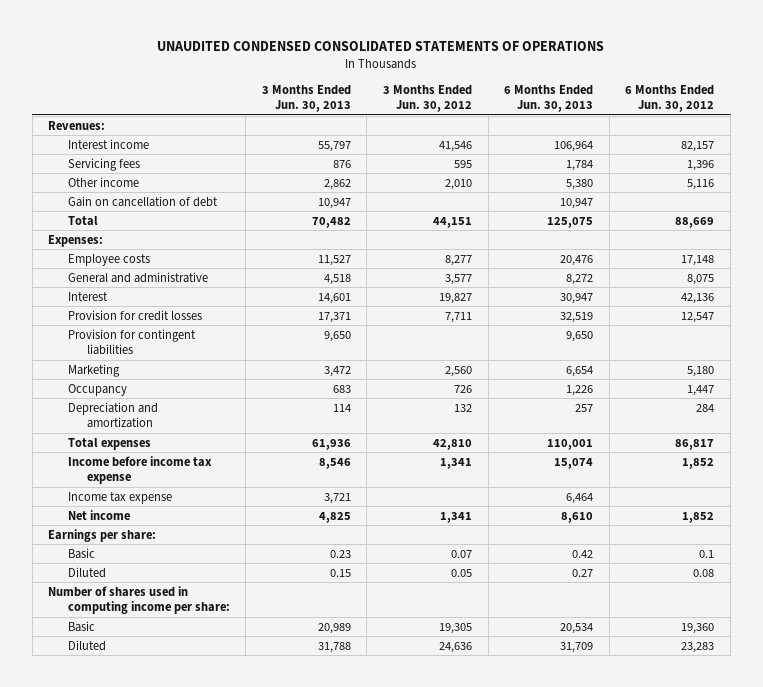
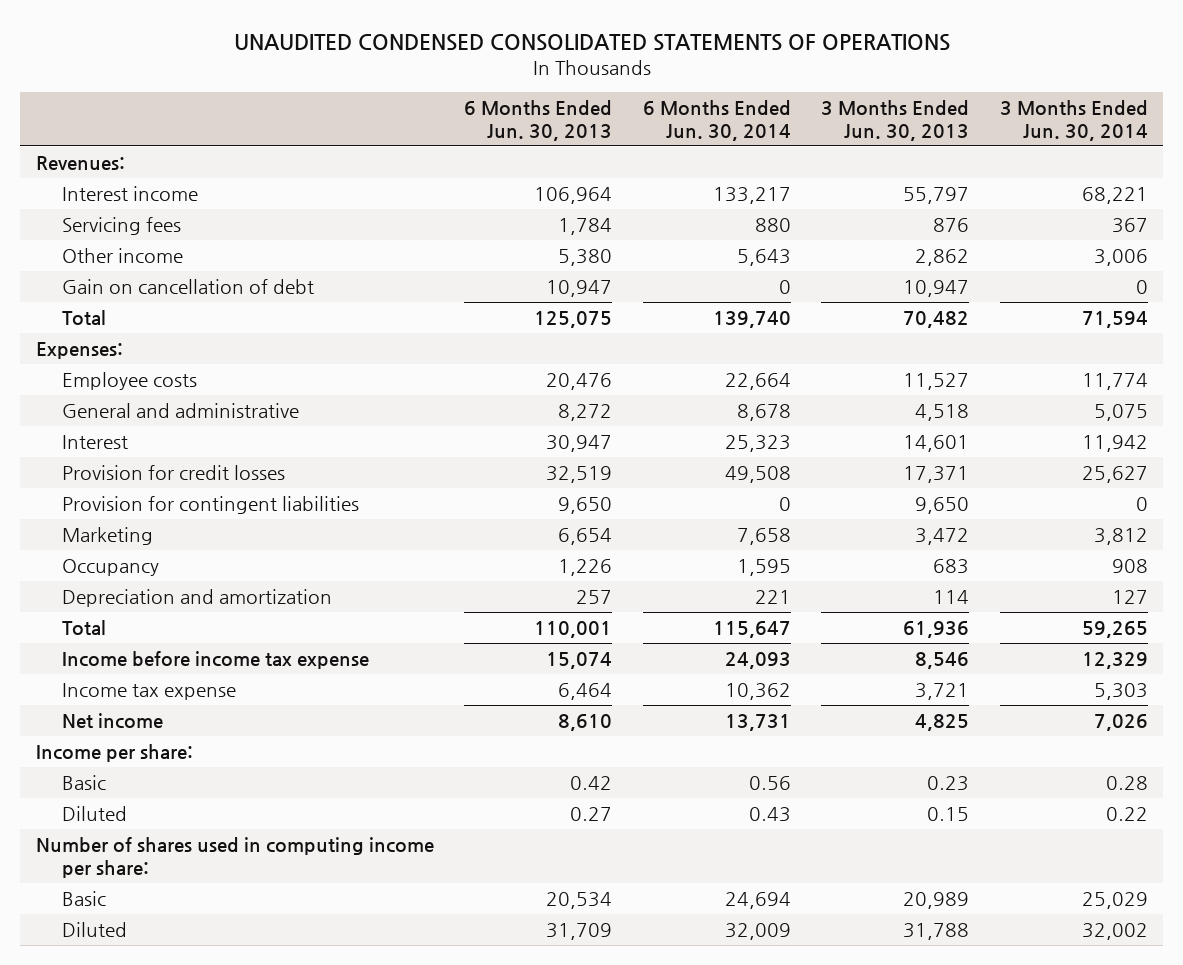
[383,84,473,113] 3 Months Ended Jun. 30, 2012 -> none
[625,84,715,113] 6 Months Ended Jun. 30, 2012 -> none
none -> [642,100,791,141] 6 Months Ended Jun. 30, 2014
none -> [999,100,1148,141] 3 Months Ended Jun. 30, 2014
[67,437,151,450] Total expenses -> [61,620,106,636] Total
[48,528,157,542] Earnings per share: -> [35,744,193,763] Income per share:

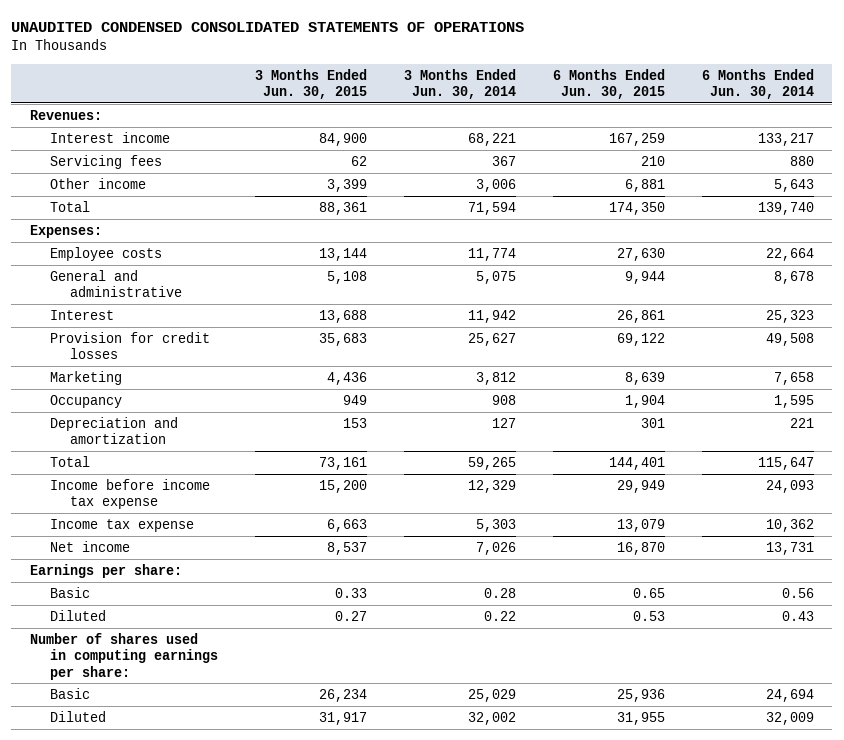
[464,100,613,141] 6 Months Ended Jun. 30, 2013 -> none
[821,100,970,141] 3 Months Ended Jun. 30, 2013 -> none
none -> [254,68,367,99] 3 Months Ended Jun. 30, 2015
none -> [552,68,665,99] 6 Months Ended Jun. 30, 2015
[61,279,314,295] Gain on cancellation of debt -> none
[61,496,359,515] Provision for contingent liabilities -> none
[35,744,193,763] Income per share: -> [29,563,182,578] Earnings per share:
[35,837,434,878] Number of shares used in computing income per share: -> [29,632,219,680] Number of shares used in computing earnings per share:

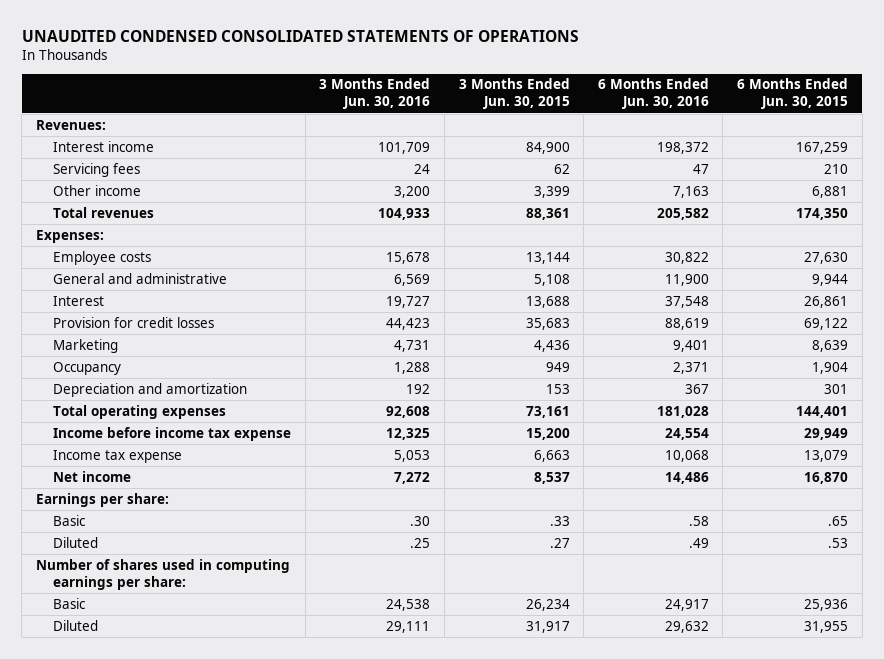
[403,68,516,99] 3 Months Ended Jun. 30, 2014 -> none
[701,68,814,99] 6 Months Ended Jun. 30, 2014 -> none
none -> [319,78,431,110] 3 Months Ended Jun. 30, 2016
none -> [597,78,709,110] 6 Months Ended Jun. 30, 2016
[50,200,91,212] Total -> [53,206,155,218] Total revenues
[50,455,91,467] Total -> [53,404,227,419] Total operating expenses
[334,587,367,598] 0.33 -> [549,515,570,526] .33
[632,587,665,598] 0.65 -> [827,515,848,526] .65
[334,610,367,621] 0.27 -> [549,537,570,548] .27
[632,610,665,621] 0.53 -> [827,537,848,548] .53

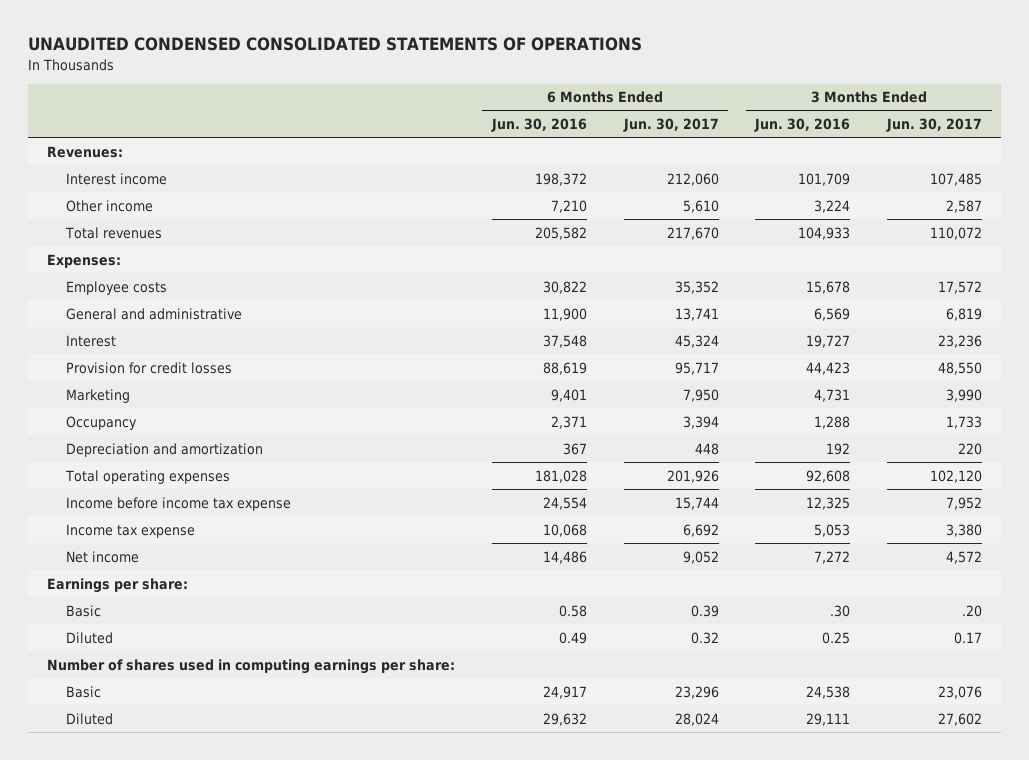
[458,78,570,110] 3 Months Ended Jun. 30, 2015 -> none
[736,78,848,110] 6 Months Ended Jun. 30, 2015 -> none
none -> [622,118,719,133] Jun. 30, 2017
none -> [886,118,983,133] Jun. 30, 2017
[53,162,141,177] Servicing fees -> none
[394,185,431,198] 3,200 -> [814,199,851,213] 3,224
[672,185,709,198] 7,163 -> [550,199,587,213] 7,210
[688,515,709,526] .58 -> [558,604,587,617] 0.58
[410,537,431,548] .25 -> [822,631,851,644] 0.25
[688,537,709,548] .49 -> [558,631,587,644] 0.49

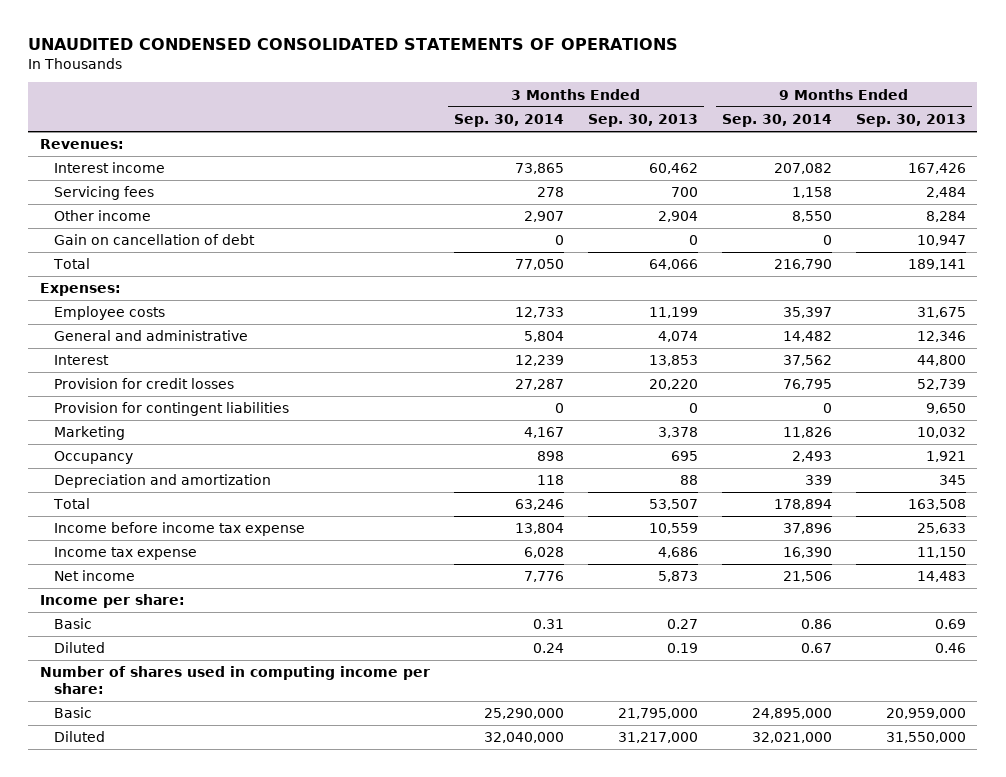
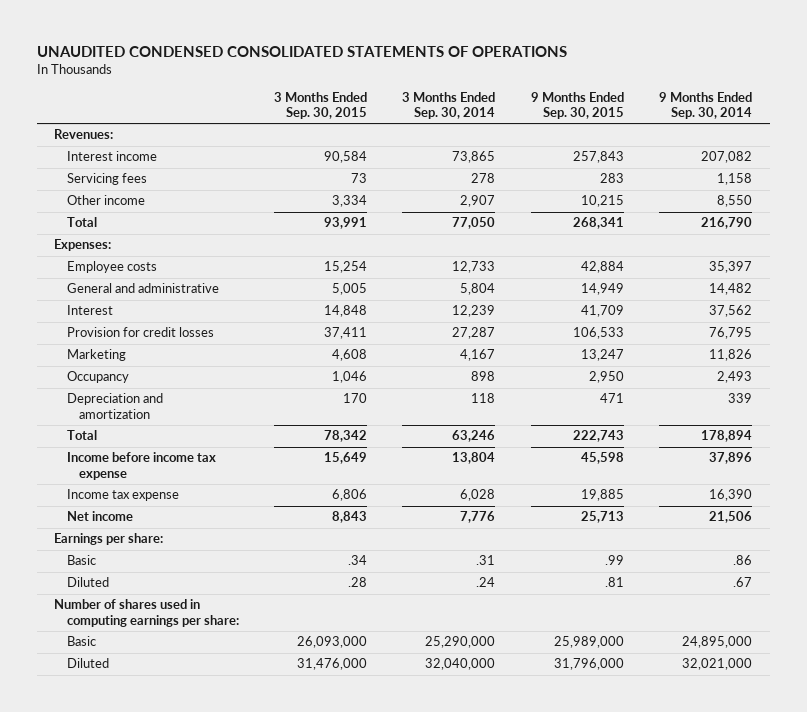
[587,114,698,128] Sep. 30, 2013 -> none
[855,114,966,128] Sep. 30, 2013 -> none
none -> [274,91,368,120] 3 Months Ended Sep. 30, 2015
none -> [530,91,624,120] 9 Months Ended Sep. 30, 2015
[53,234,255,246] Gain on cancellation of debt -> none
[53,402,289,417] Provision for contingent liabilities -> none
[40,594,186,609] Income per share: -> [54,533,164,546] Earnings per share:
[532,619,564,630] 0.31 -> [476,555,496,566] .31
[800,619,832,630] 0.86 -> [733,555,753,566] .86
[532,643,564,654] 0.24 -> [476,577,496,588] .24
[800,643,832,654] 0.67 -> [733,577,753,588] .67
[40,666,431,694] Number of shares used in computing income per share: -> [54,599,239,627] Number of shares used in computing earnings per share:

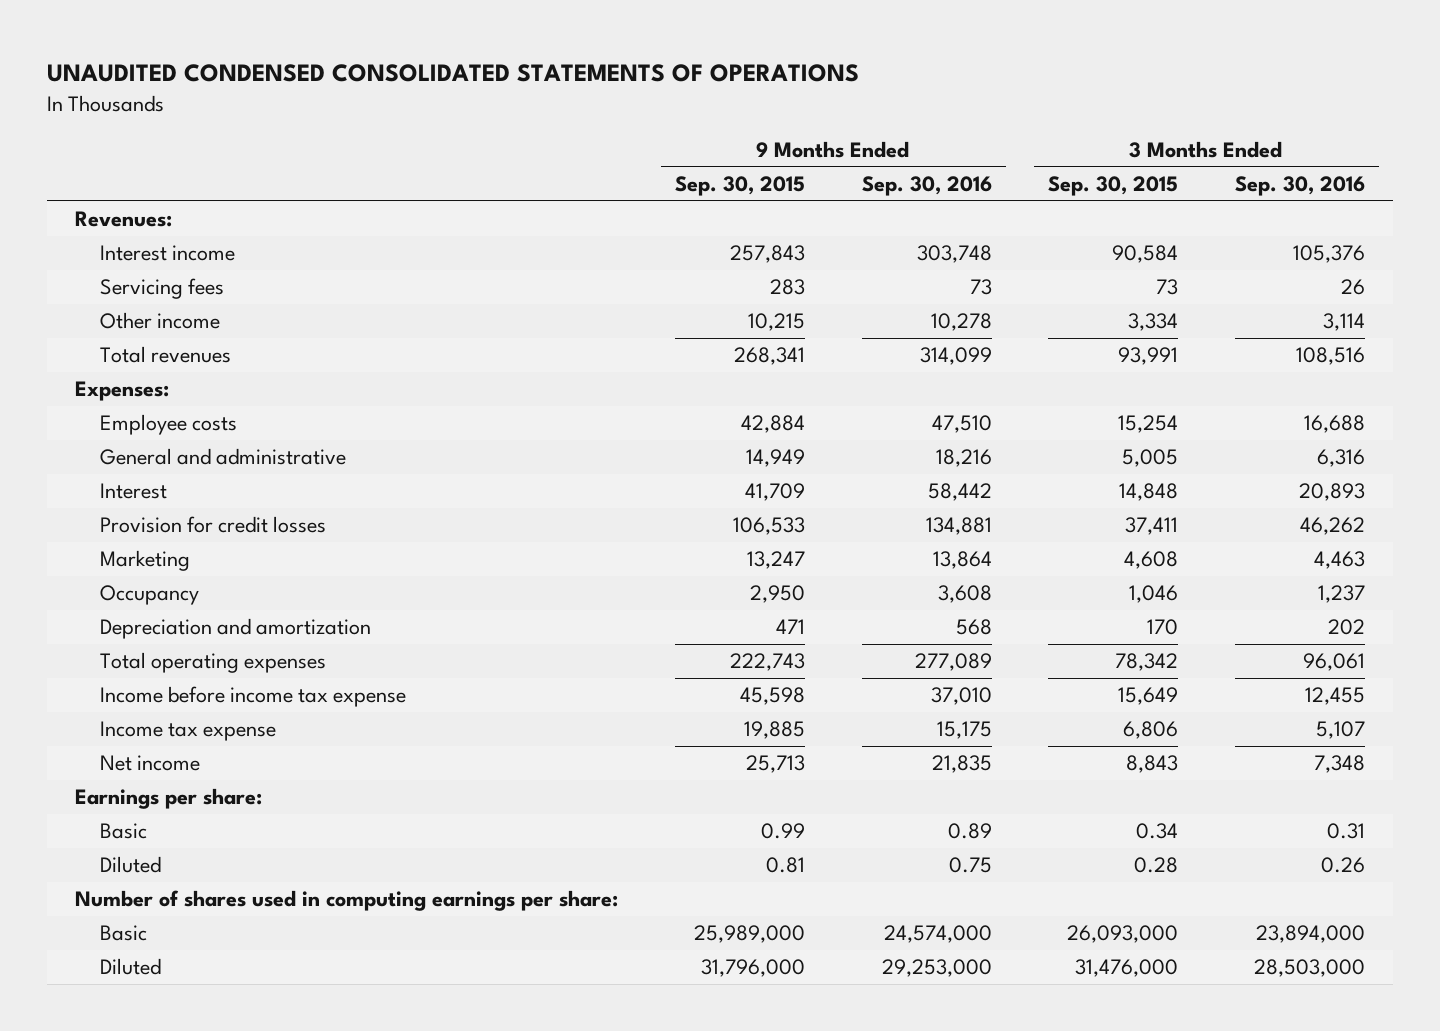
[402,91,496,120] 3 Months Ended Sep. 30, 2014 -> none
[659,91,753,120] 9 Months Ended Sep. 30, 2014 -> none
none -> [861,176,992,197] Sep. 30, 2016
none -> [1234,176,1365,197] Sep. 30, 2016
[66,217,97,228] Total -> [99,346,231,364] Total revenues
[66,430,97,441] Total -> [99,652,326,674] Total operating expenses
[348,555,368,566] .34 -> [1136,823,1179,840] 0.34
[604,555,624,566] .99 -> [760,823,805,840] 0.99
[348,577,368,588] .28 -> [1134,857,1179,874] 0.28
[604,577,624,588] .81 -> [765,857,805,874] 0.81

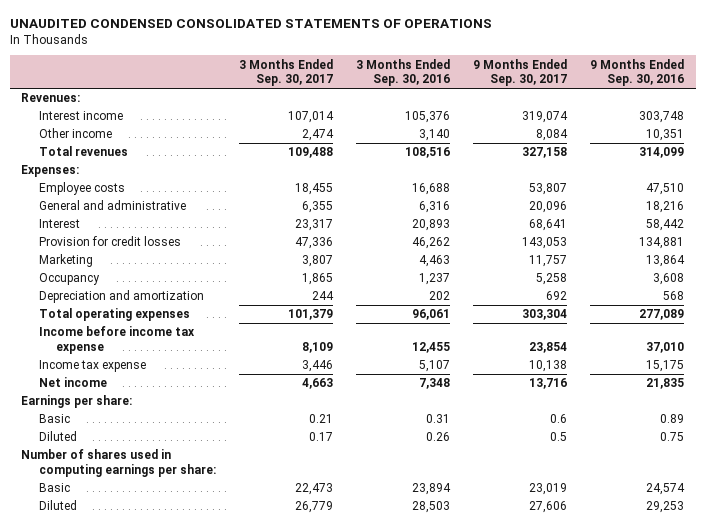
[674,176,805,197] Sep. 30, 2015 -> none
[1048,176,1179,197] Sep. 30, 2015 -> none
none -> [238,58,333,87] 3 Months Ended Sep. 30, 2017
none -> [472,58,567,87] 9 Months Ended Sep. 30, 2017
[99,278,224,300] Servicing fees -> none
[930,313,992,332] 10,278 -> [646,129,685,142] 10,351
[1322,313,1365,332] 3,114 -> [418,129,450,142] 3,140
[883,925,992,944] 24,574,000 -> [646,483,686,496] 24,574
[1255,925,1365,944] 23,894,000 -> [411,483,451,496] 23,894
[881,959,992,978] 29,253,000 -> [646,501,685,514] 29,253
[1253,959,1365,978] 28,503,000 -> [411,501,450,514] 28,503

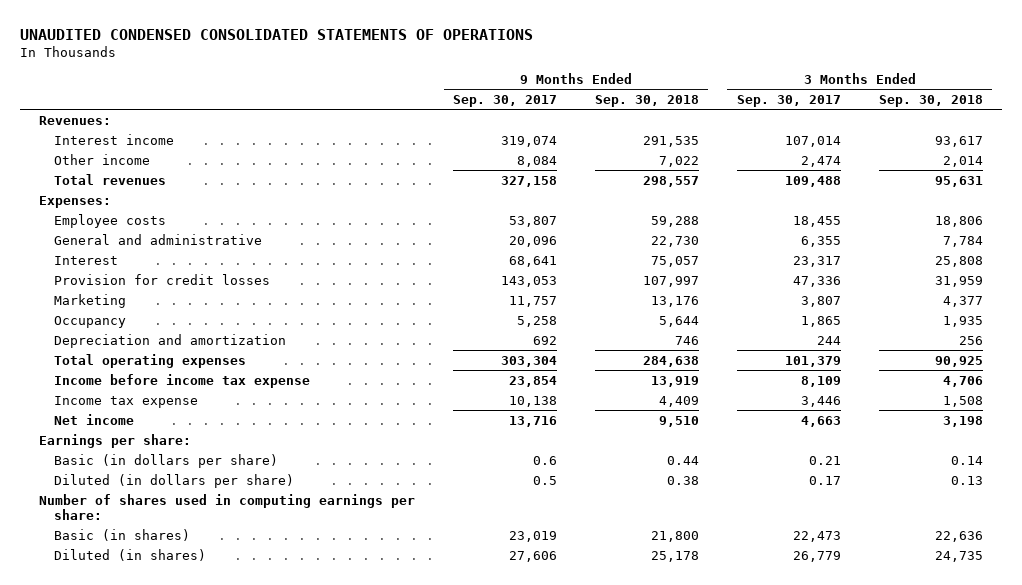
[355,58,450,87] 3 Months Ended Sep. 30, 2016 -> none
[590,58,685,87] 9 Months Ended Sep. 30, 2016 -> none
none -> [594,95,699,108] Sep. 30, 2018
none -> [878,95,983,108] Sep. 30, 2018
[38,414,70,424] Basic -> [53,453,278,468] Basic (in dollars per share)
[38,431,77,442] Diluted -> [53,473,294,488] Diluted (in dollars per share)
[38,483,70,493] Basic -> [53,528,190,541] Basic (in shares)
[38,500,77,511] Diluted -> [53,548,206,561] Diluted (in shares)

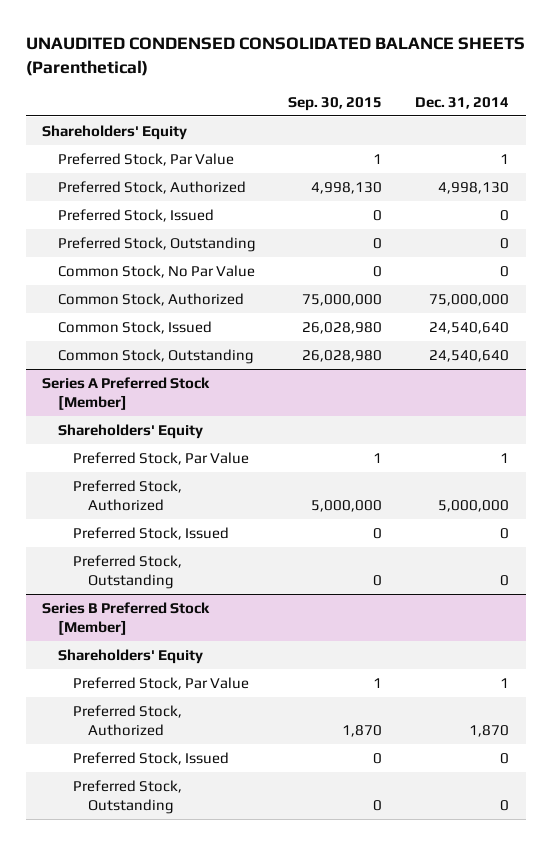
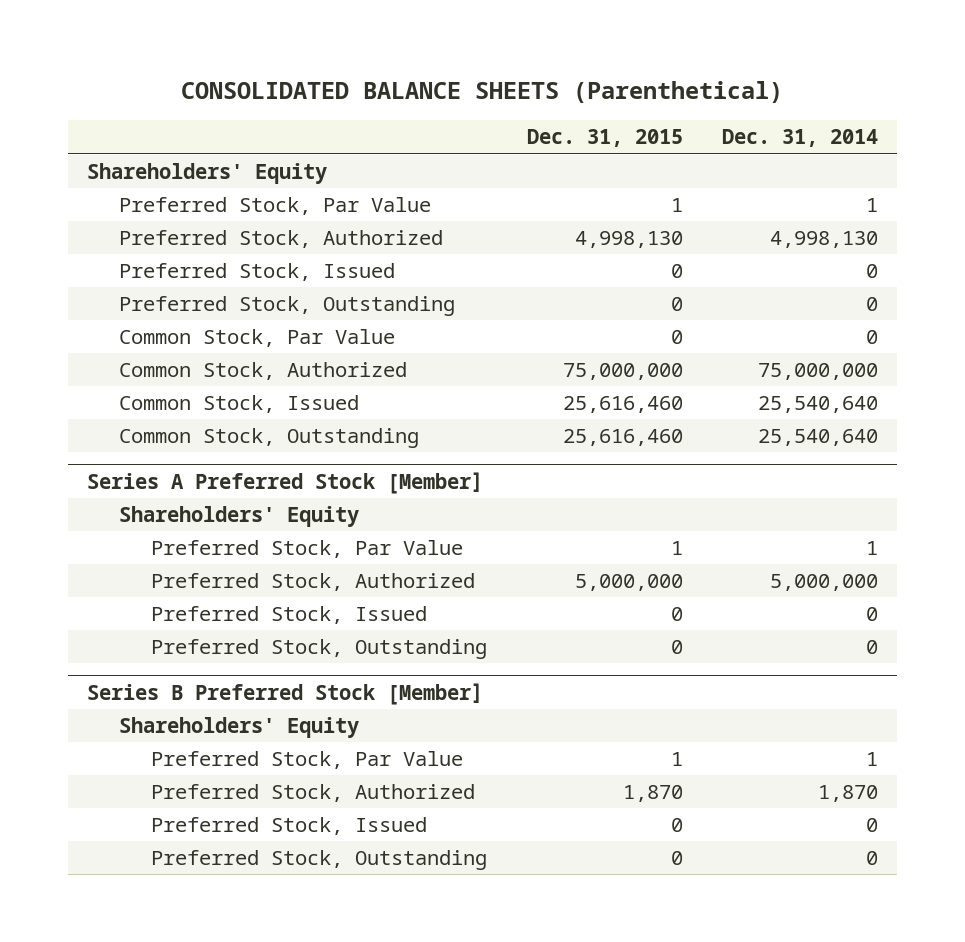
[25,37,525,76] UNAUDITED CONDENSED CONSOLIDATED BALANCE SHEETS (Parenthetical) -> [181,81,784,104] CONSOLIDATED BALANCE SHEETS (Parenthetical)
[288,96,383,111] Sep. 30, 2015 -> none
none -> [526,129,683,148] Dec. 31, 2015
[57,264,255,278] Common Stock, No Par Value -> [119,329,396,348] Common Stock, Par Value
[429,321,510,334] 24,540,640 -> [757,396,878,414] 25,540,640
[429,349,510,362] 24,540,640 -> [757,429,878,447] 25,540,640

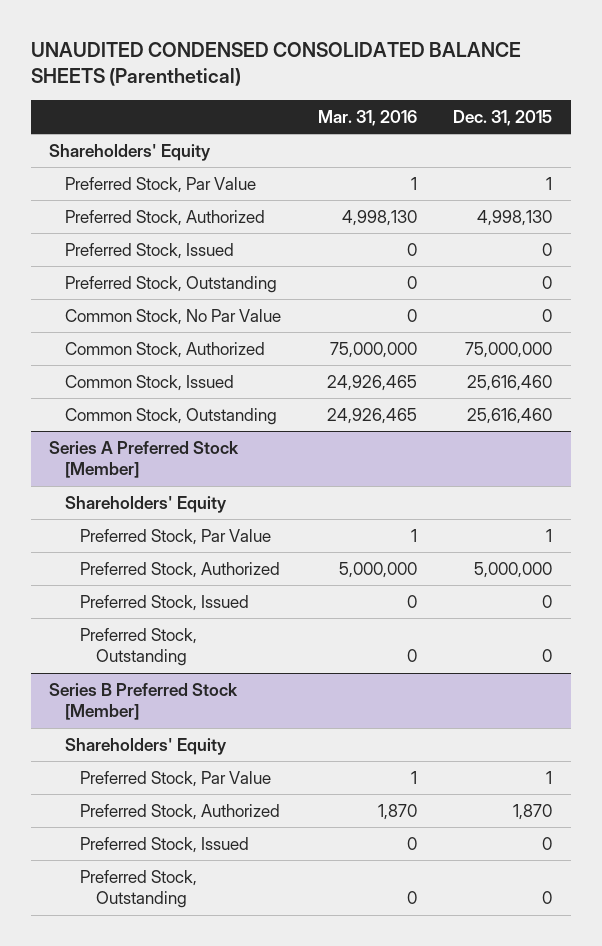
[181,81,784,104] CONSOLIDATED BALANCE SHEETS (Parenthetical) -> [30,41,521,87] UNAUDITED CONDENSED CONSOLIDATED BALANCE SHEETS (Parenthetical)
[721,129,878,148] Dec. 31, 2014 -> none
none -> [317,109,417,126] Mar. 31, 2016
[119,329,396,348] Common Stock, Par Value -> [64,308,281,325] Common Stock, No Par Value

